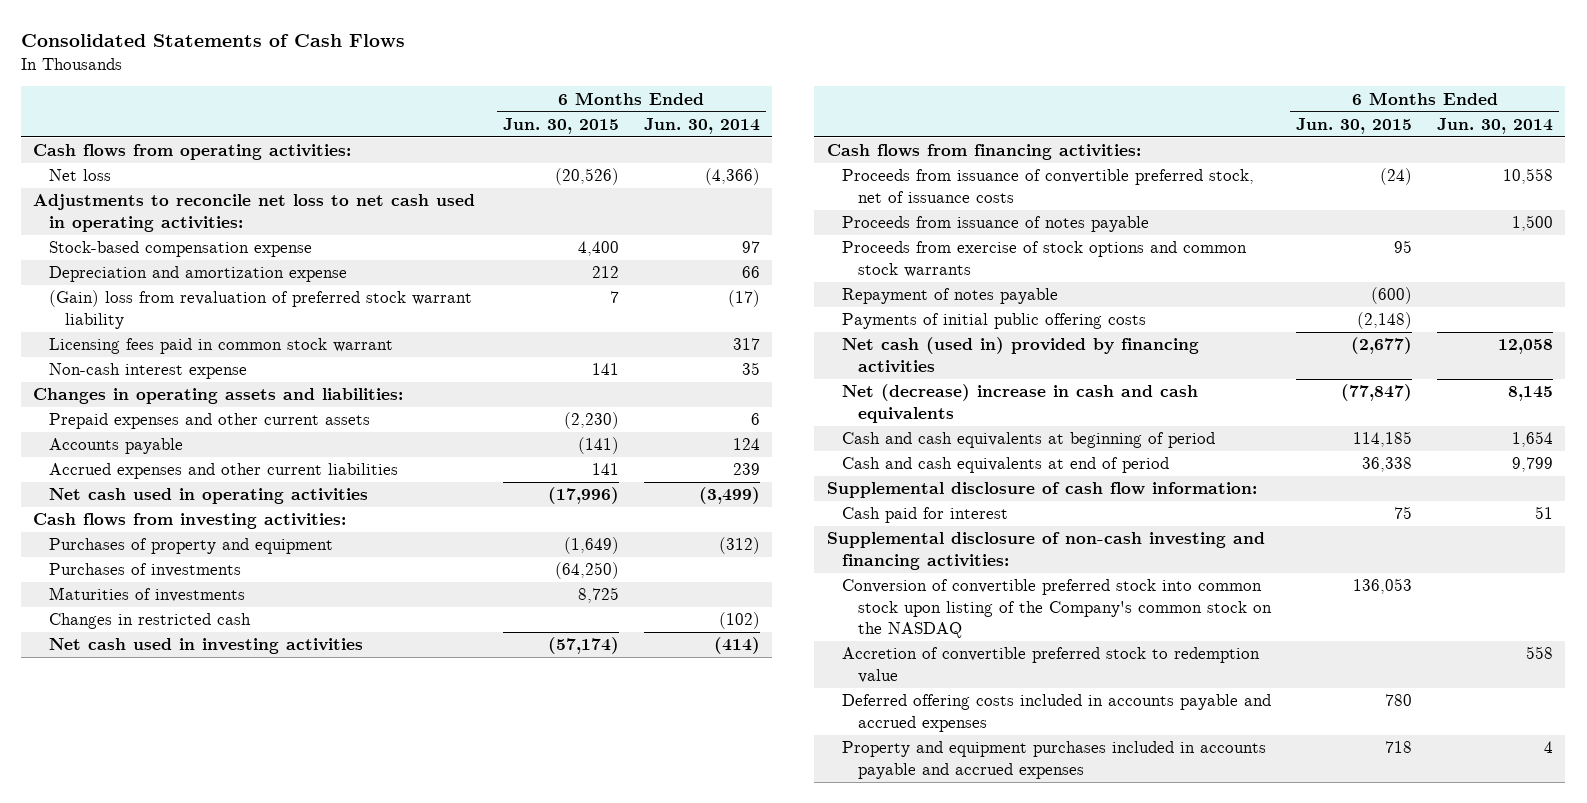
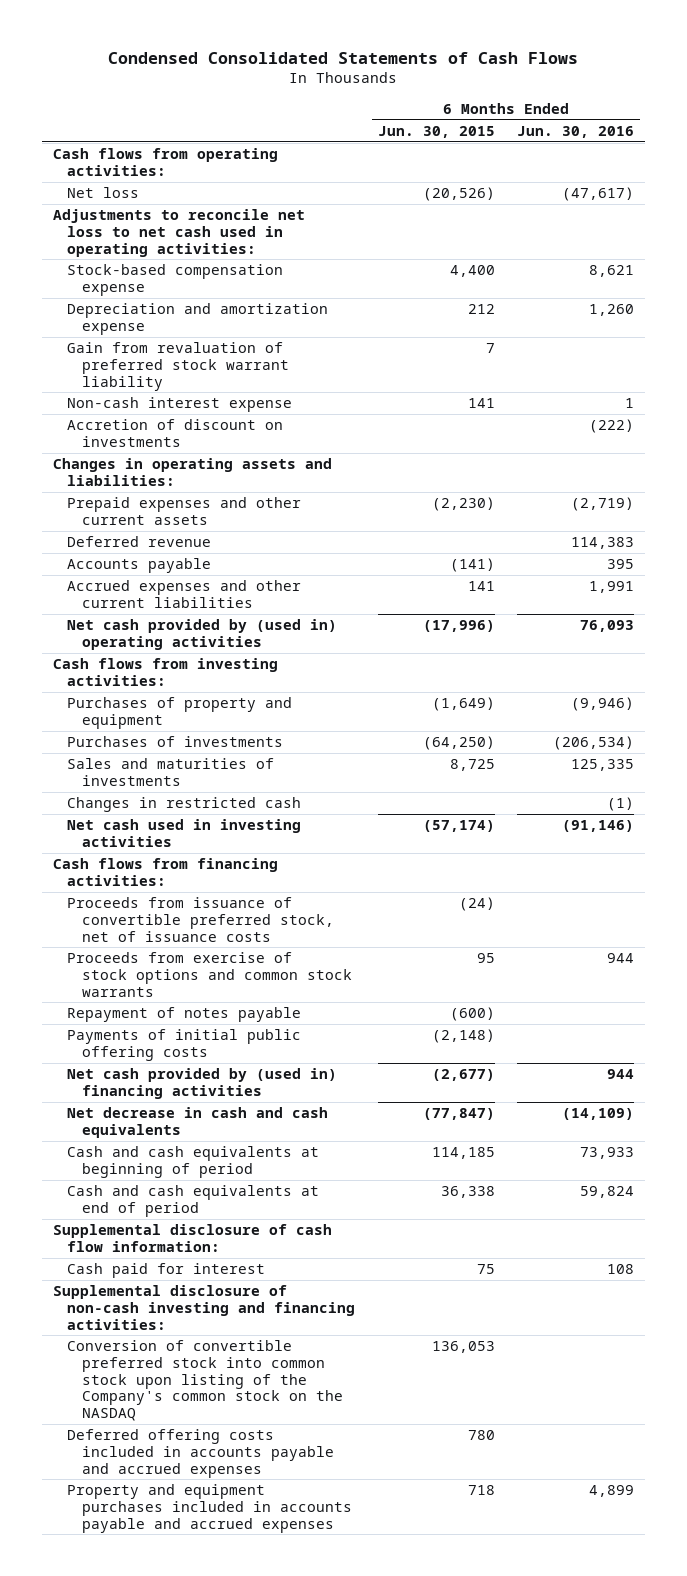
[21,33,406,47] Consolidated Statements of Cash Flows -> [108,51,579,64] Condensed Consolidated Statements of Cash Flows
[643,117,760,134] Jun. 30, 2014 -> none
none -> [517,126,635,139] Jun. 30, 2016
[49,338,394,355] Licensing fees paid in common stock warrant -> none
[49,290,473,329] (Gain) loss from revaluation of preferred stock warrant liability -> [67,342,289,391] Gain from revaluation of preferred stock warrant liability
none -> [67,419,284,447] Accretion of discount on investments
none -> [67,536,212,548] Deferred revenue
[49,488,369,505] Net cash used in operating activities -> [67,619,338,650] Net cash provided by (used in) operating activities
[49,587,246,603] Maturities of investments -> [67,758,275,786] Sales and maturities of investments
[842,216,1150,233] Proceeds from issuance of notes payable -> none
[842,337,1200,373] Net cash (used in) provided by financing activities -> [67,1068,338,1099] Net cash provided by (used in) financing activities
[842,384,1199,423] Net (decrease) increase in cash and cash equivalents -> [67,1107,329,1138] Net decrease in cash and cash equivalents
[842,647,1261,683] Accretion of convertible preferred stock to redemption value -> none

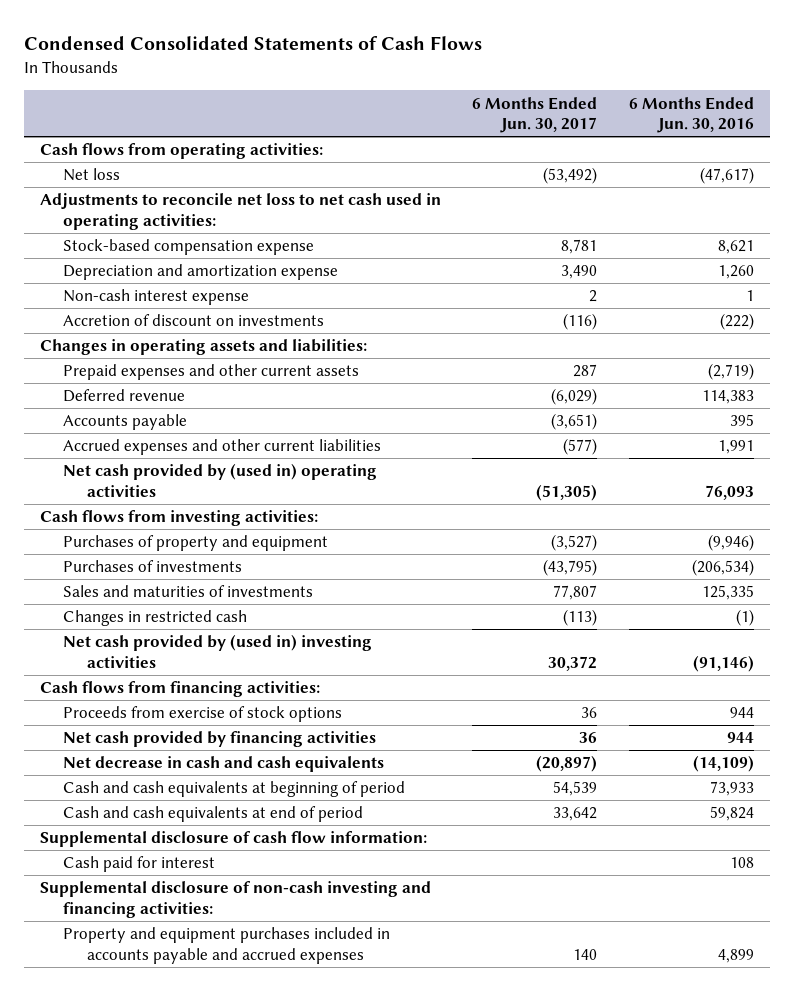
[377,126,495,139] Jun. 30, 2015 -> none
none -> [472,96,598,134] 6 Months Ended Jun. 30, 2017
[67,342,289,391] Gain from revaluation of preferred stock warrant liability -> none
[67,819,302,847] Net cash used in investing activities -> [63,634,373,668] Net cash provided by (used in) investing activities
[67,897,334,942] Proceeds from issuance of convertible preferred stock, net of issuance costs -> none
[67,1007,302,1023] Repayment of notes payable -> none
[67,1029,302,1061] Payments of initial public offering costs -> none
[67,952,352,997] Proceeds from exercise of stock options and common stock warrants -> [63,706,343,723] Proceeds from exercise of stock options
[67,1068,338,1099] Net cash provided by (used in) financing activities -> [63,731,377,748] Net cash provided by financing activities
[67,1340,343,1421] Conversion of convertible preferred stock into common stock upon listing of the Company's common stock on the NASDAQ -> none
[67,1429,334,1478] Deferred offering costs included in accounts payable and accrued expenses -> none

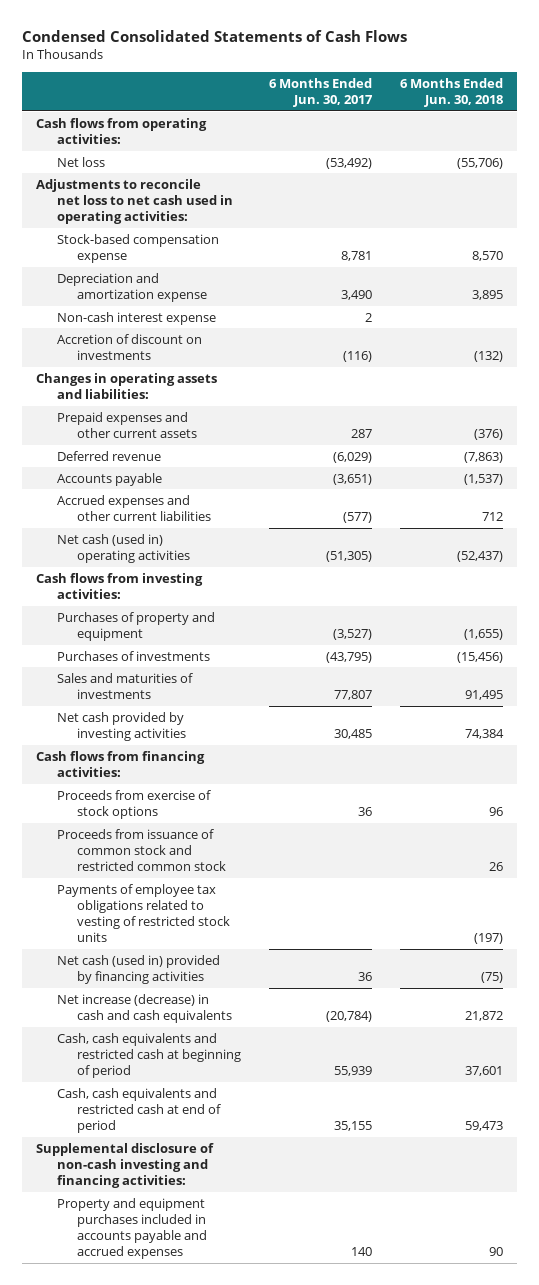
[628,96,754,134] 6 Months Ended Jun. 30, 2016 -> none
none -> [400,77,504,107] 6 Months Ended Jun. 30, 2018
[63,463,378,497] Net cash provided by (used in) operating activities -> [56,533,191,563] Net cash (used in) operating activities
[63,610,248,627] Changes in restricted cash -> none
[63,634,373,668] Net cash provided by (used in) investing activities -> [56,711,187,741] Net cash provided by investing activities
[548,655,598,671] 30,372 -> [334,728,373,739] 30,485
[39,831,427,848] Supplemental disclosure of cash flow information: -> none
[63,856,216,873] Cash paid for interest -> none
none -> [56,828,227,872] Proceeds from issuance of common stock and restricted common stock
none -> [56,883,231,943] Payments of employee tax obligations related to vesting of restricted stock units
[63,731,377,748] Net cash provided by financing activities -> [56,954,220,984] Net cash (used in) provided by financing activities
[63,756,385,773] Net decrease in cash and cash equivalents -> [56,993,233,1023] Net increase (decrease) in cash and cash equivalents
[536,755,598,773] (20,897) -> [326,1010,373,1022] (20,784)
[63,781,406,798] Cash and cash equivalents at beginning of period -> [56,1032,242,1079] Cash, cash equivalents and restricted cash at beginning of period
[553,781,598,797] 54,539 -> [334,1066,373,1077] 55,939
[63,806,364,823] Cash and cash equivalents at end of period -> [56,1087,222,1134] Cash, cash equivalents and restricted cash at end of period
[553,807,598,822] 33,642 -> [334,1121,373,1132] 35,155

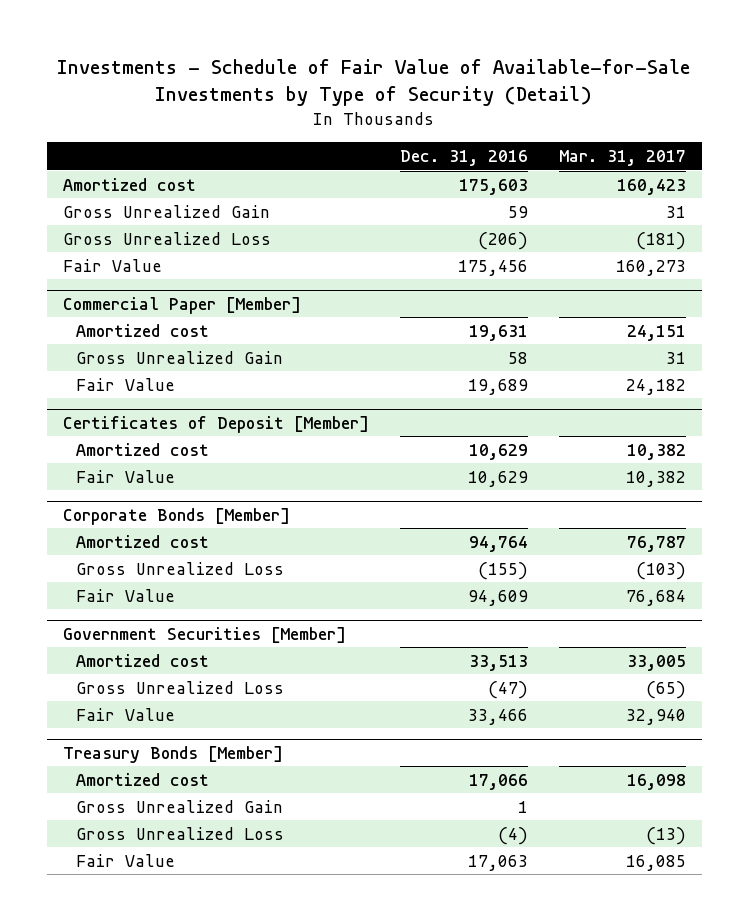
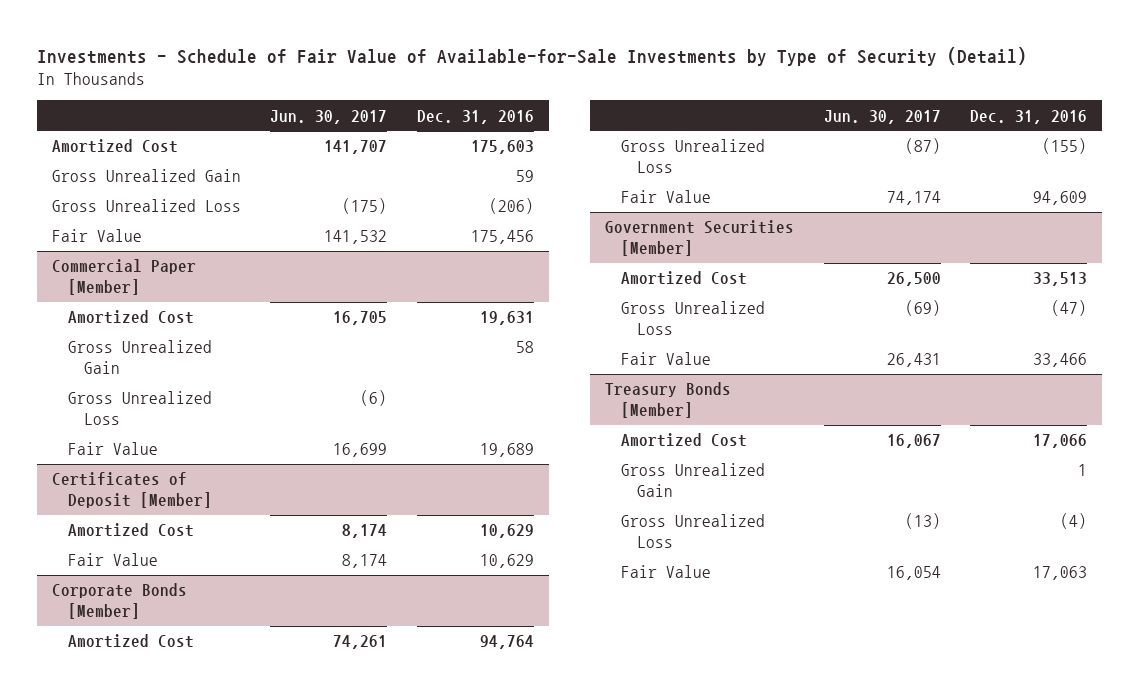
[559,149,687,166] Mar. 31, 2017 -> none
none -> [270,109,388,124] Jun. 30, 2017
[62,177,196,191] Amortized cost -> [51,139,178,154] Amortized Cost
[75,323,209,337] Amortized cost -> [67,310,194,325] Amortized Cost
none -> [67,391,212,425] Gross Unrealized Loss
[75,442,209,456] Amortized cost -> [67,523,194,538] Amortized Cost
[75,534,209,548] Amortized cost -> [67,634,194,649] Amortized Cost
[75,653,209,667] Amortized cost -> [621,271,748,286] Amortized Cost
[75,772,209,786] Amortized cost -> [621,433,748,448] Amortized Cost

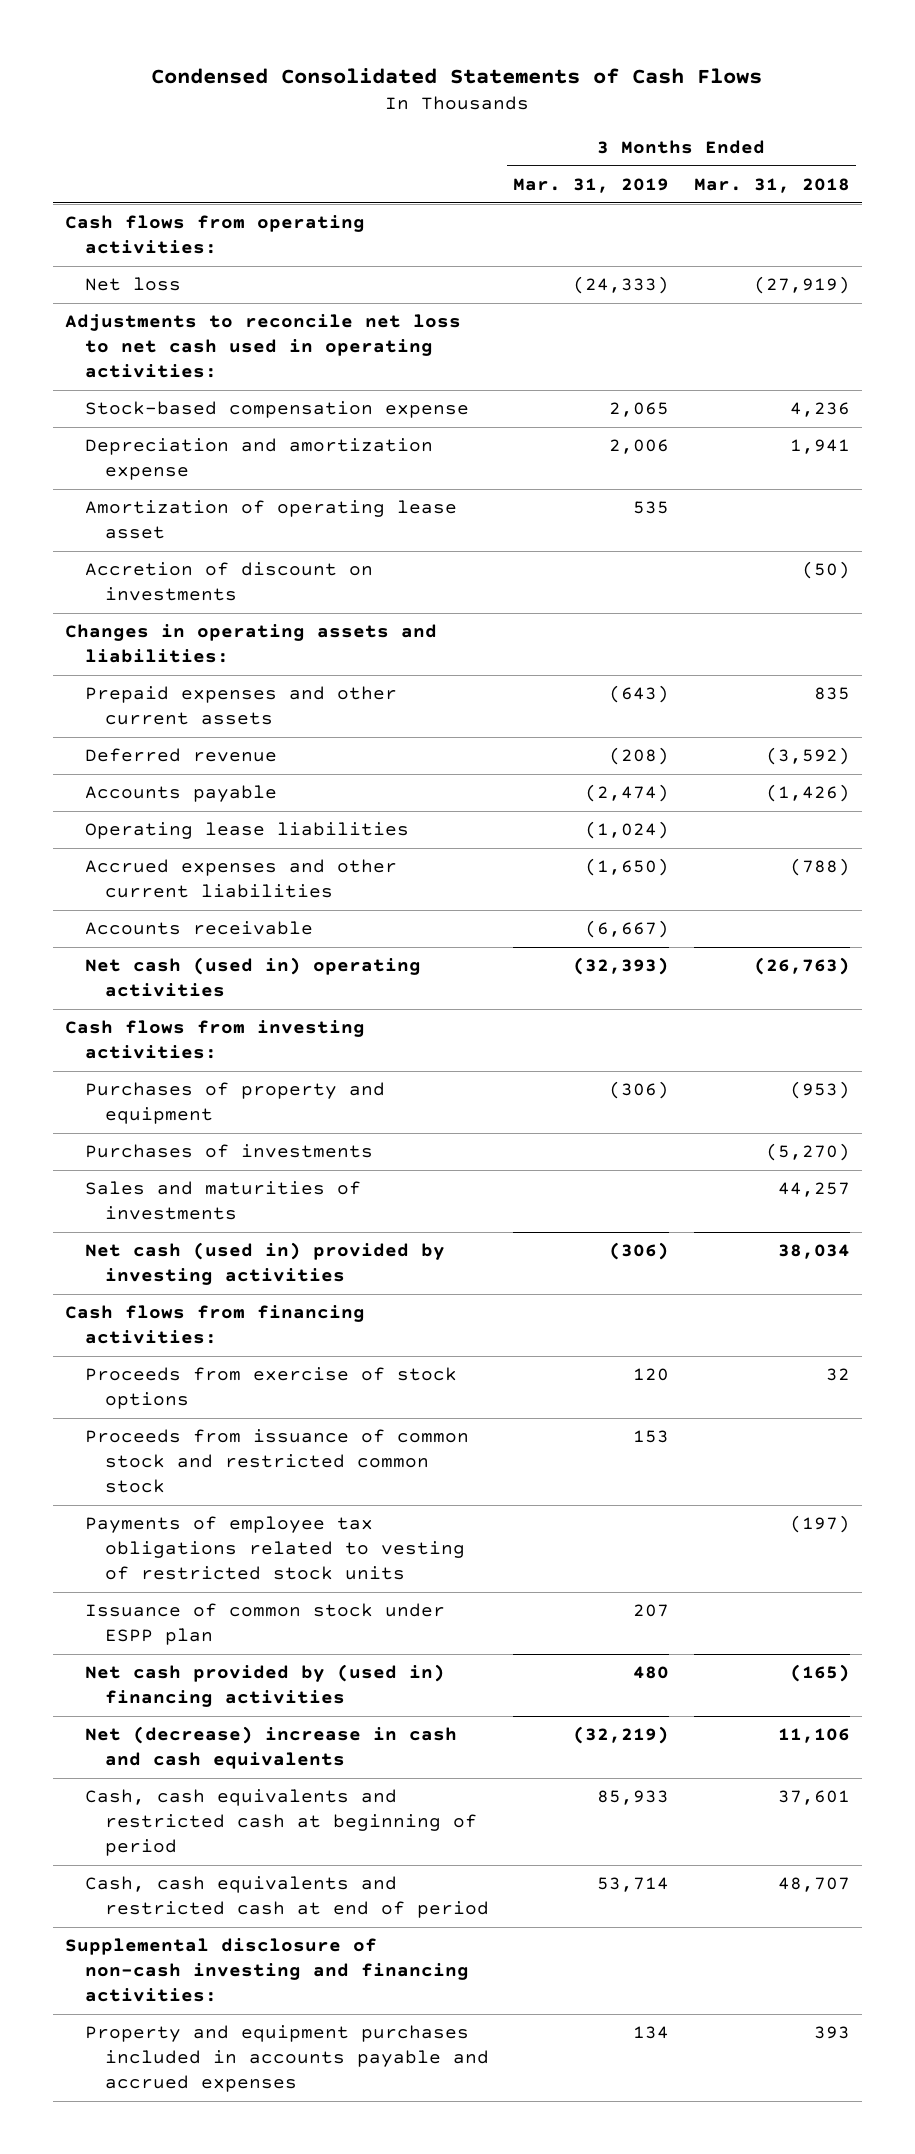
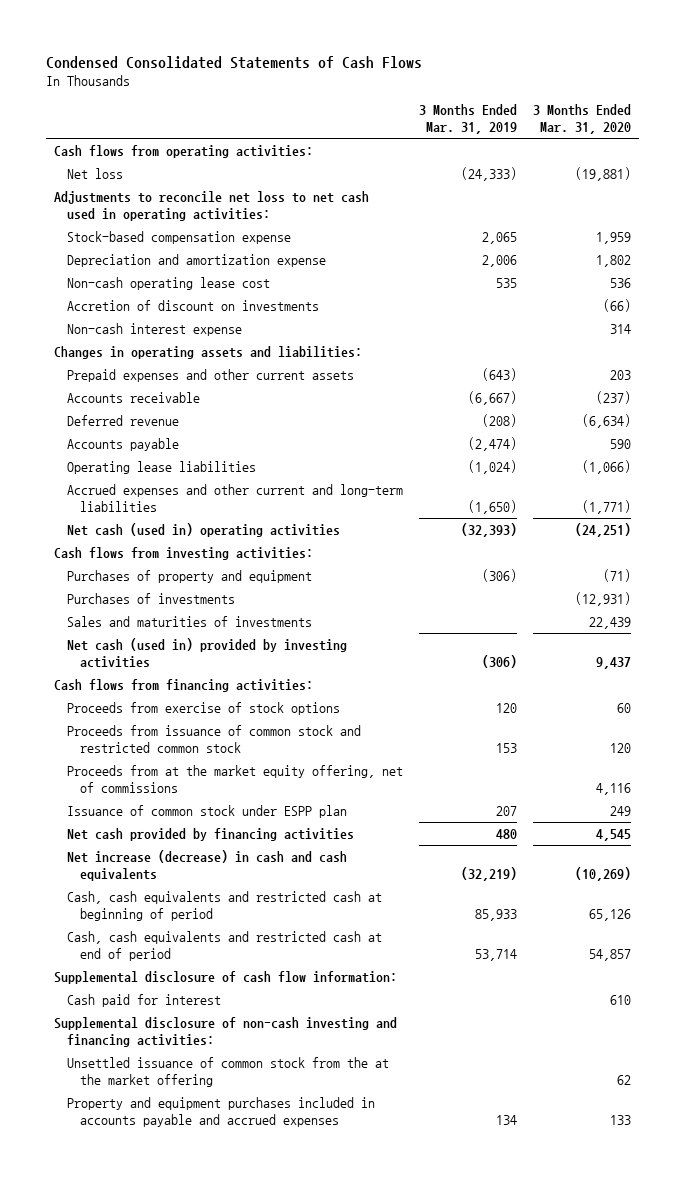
[693,178,850,194] Mar. 31, 2018 -> none
none -> [532,104,631,135] 3 Months Ended Mar. 31, 2020
[84,500,457,540] Amortization of operating lease asset -> [66,276,270,290] Non-cash operating lease cost
none -> [66,322,242,336] Non-cash interest expense
[84,921,313,936] Accounts receivable -> [66,391,200,403] Accounts receivable
[84,859,397,899] Accrued expenses and other current liabilities -> [66,483,403,512] Accrued expenses and other current and long-term liabilities
[84,1516,465,1581] Payments of employee tax obligations related to vesting of restricted stock units -> none
none -> [66,764,403,793] Proceeds from at the market equity offering, net of commissions
[84,1664,445,1708] Net cash provided by (used in) financing activities -> [66,827,354,841] Net cash provided by financing activities
[84,1726,457,1770] Net (decrease) increase in cash and cash equivalents -> [66,849,347,881] Net increase (decrease) in cash and cash equivalents
none -> [53,970,397,984] Supplemental disclosure of cash flow information:
none -> [66,993,221,1007] Cash paid for interest
none -> [66,1056,389,1087] Unsettled issuance of common stock from the at the market offering

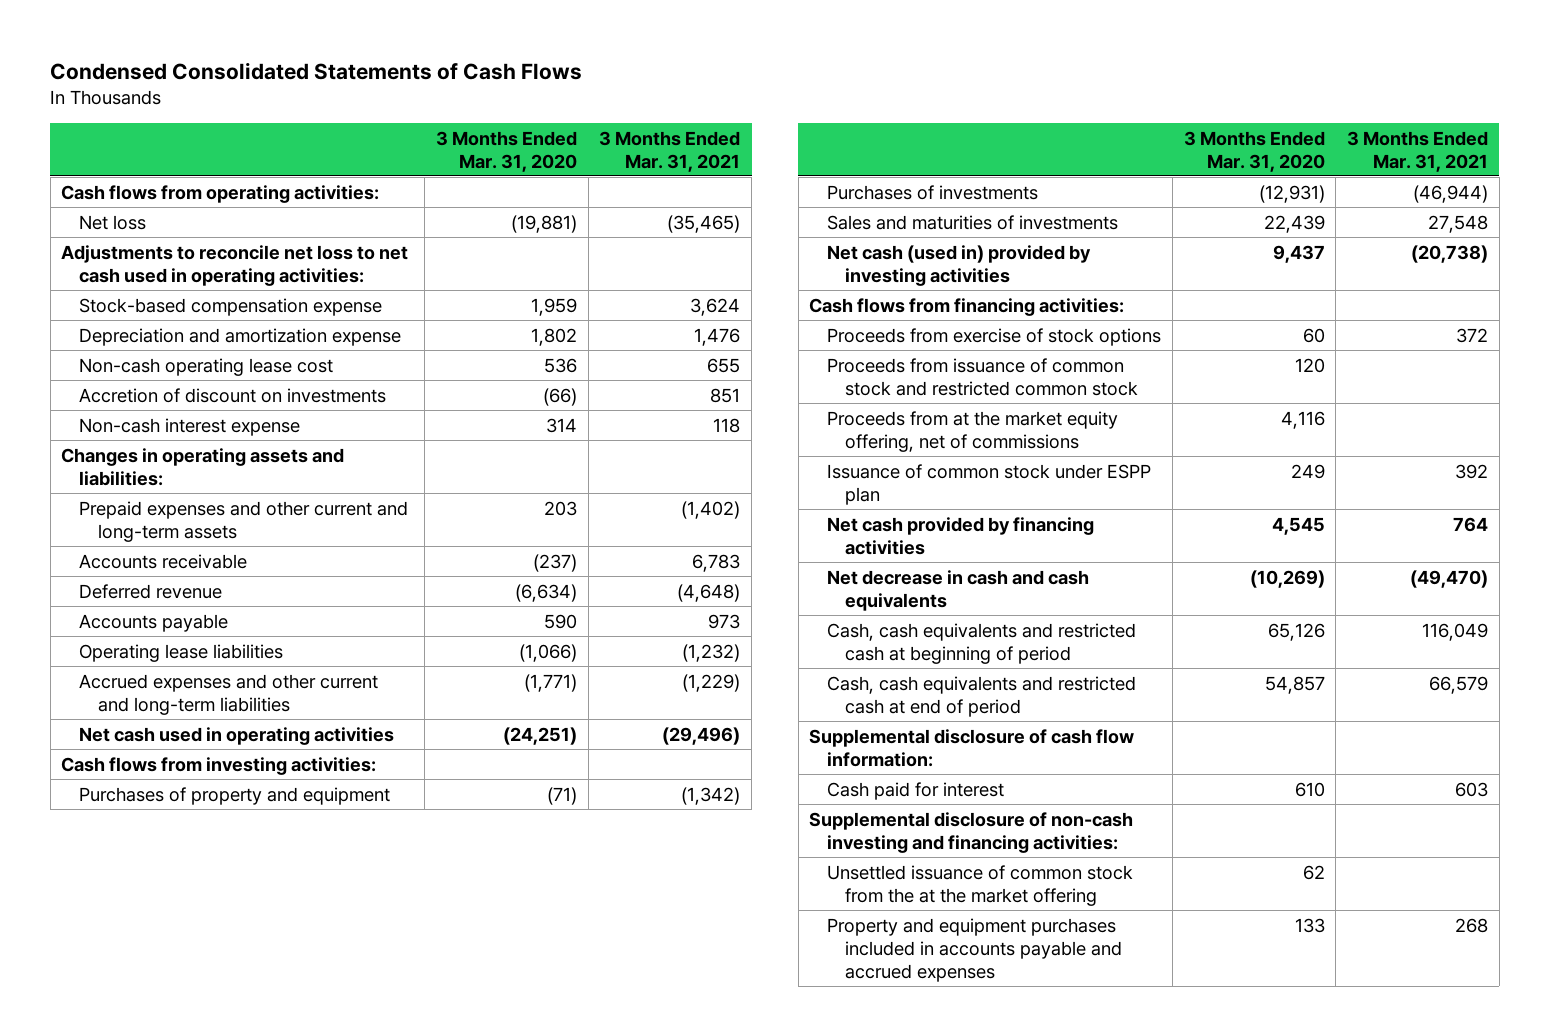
[418,104,517,135] 3 Months Ended Mar. 31, 2019 -> none
none -> [599,130,741,172] 3 Months Ended Mar. 31, 2021
[66,368,354,382] Prepaid expenses and other current assets -> [79,500,409,542] Prepaid expenses and other current and long-term assets
[66,522,340,537] Net cash (used in) operating activities -> [79,726,395,745] Net cash used in operating activities
[66,849,347,881] Net increase (decrease) in cash and cash equivalents -> [827,569,1090,611] Net decrease in cash and cash equivalents

